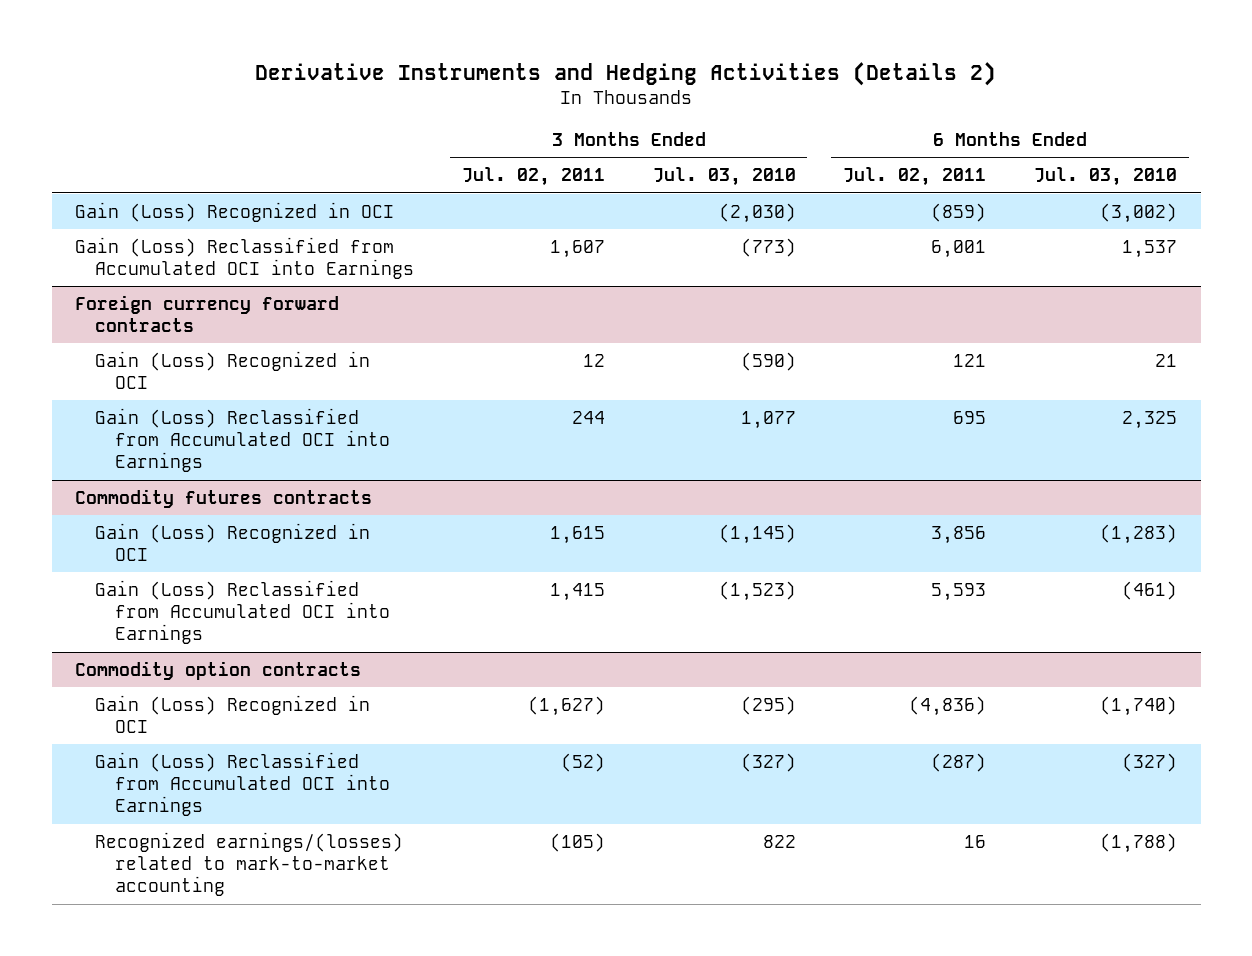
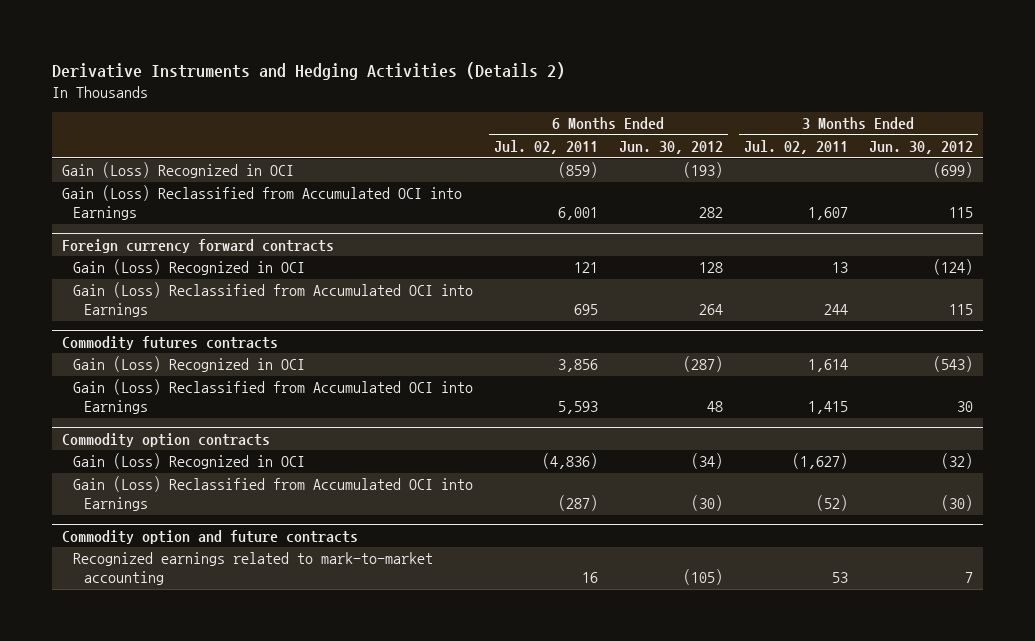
[652,167,796,187] Jul. 03, 2010 -> none
[1034,167,1178,187] Jul. 03, 2010 -> none
none -> [618,141,723,155] Jun. 30, 2012
none -> [868,141,973,155] Jun. 30, 2012
[582,353,605,367] 12 -> [831,262,848,274] 13
[549,525,605,544] 1,615 -> [807,359,848,373] 1,614
none -> [62,529,359,544] Commodity option and future contracts
[95,831,404,897] Recognized earnings/(losses) related to mark-to-market accounting -> [73,552,434,586] Recognized earnings related to mark-to-market accounting
[549,832,605,852] (105) -> [831,572,848,584] 53

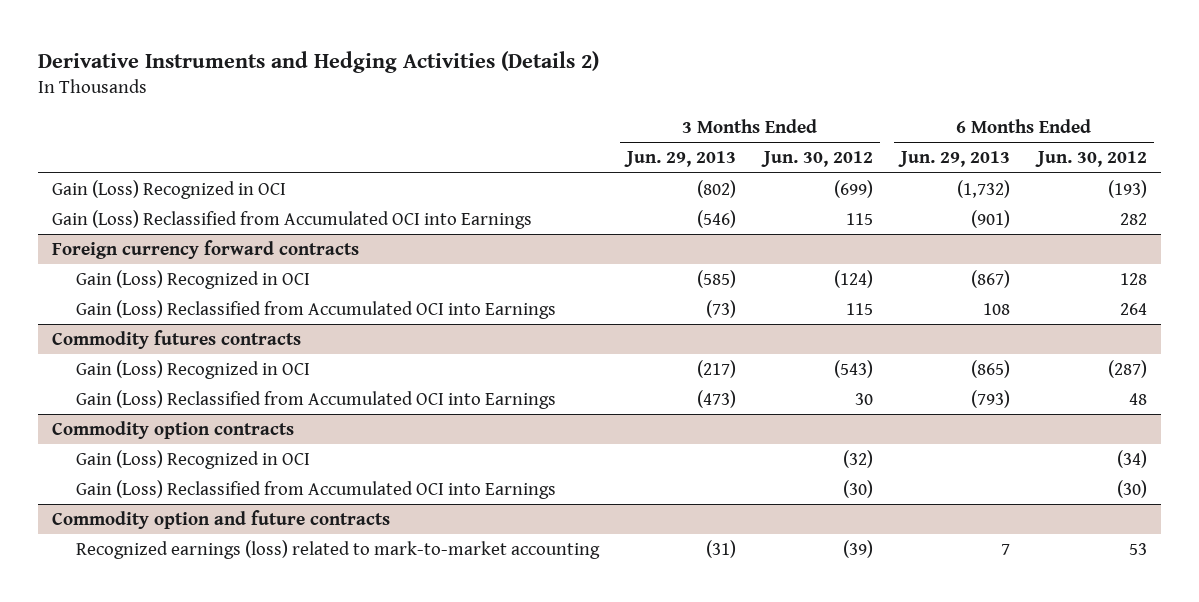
[494,140,599,155] Jul. 02, 2011 -> none
[743,140,848,155] Jul. 02, 2011 -> none
none -> [623,151,736,168] Jun. 29, 2013
none -> [897,151,1010,168] Jun. 29, 2013
[73,552,434,586] Recognized earnings related to mark-to-market accounting -> [75,540,600,560] Recognized earnings (loss) related to mark-to-market accounting
[682,569,723,586] (105) -> [1128,543,1147,556] 53
[964,572,973,584] 7 -> [842,540,873,559] (39)

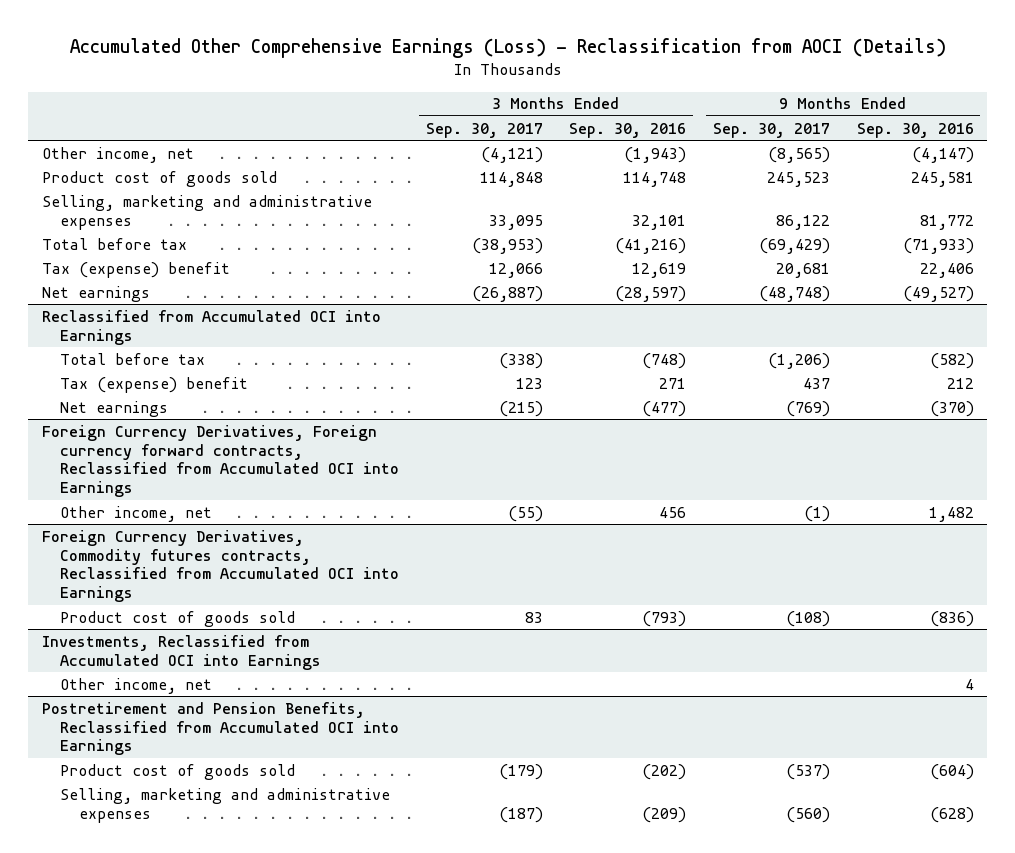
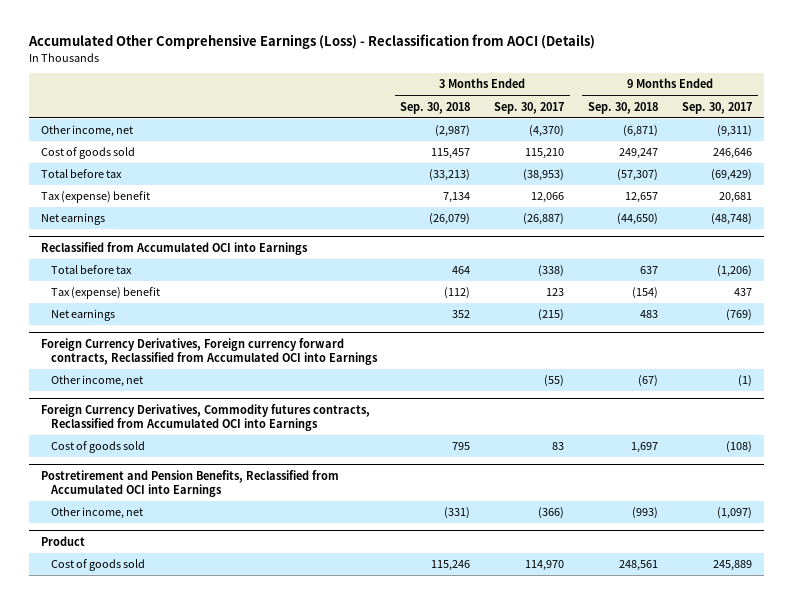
[569,122,687,138] Sep. 30, 2016 -> none
[856,122,974,138] Sep. 30, 2016 -> none
none -> [400,101,471,114] Sep. 30, 2018
none -> [588,101,659,114] Sep. 30, 2018
[41,194,372,230] Selling, marketing and administrative expenses -> none
[480,146,543,163] (4,121) -> [529,125,565,138] (4,370)
[768,146,831,163] (8,565) -> [716,125,752,138] (9,311)
[41,170,277,187] Product cost of goods sold -> [40,147,135,160] Cost of goods sold
[479,171,543,187] 114,848 -> [525,148,565,160] 115,210
[767,171,831,187] 245,523 -> [712,148,752,160] 246,646
[41,634,322,670] Investments, Reclassified from Accumulated OCI into Earnings -> none
[60,677,213,694] Other income, net -> none
[60,610,296,627] Product cost of goods sold -> [50,441,145,454] Cost of goods sold
[60,787,391,823] Selling, marketing and administrative expenses -> none
none -> [50,507,143,520] Other income, net
none -> [40,535,85,546] Product
[60,763,296,780] Product cost of goods sold -> [50,559,145,572] Cost of goods sold
[498,763,543,780] (179) -> [525,560,565,572] 114,970
[786,763,831,780] (537) -> [712,560,752,572] 245,889

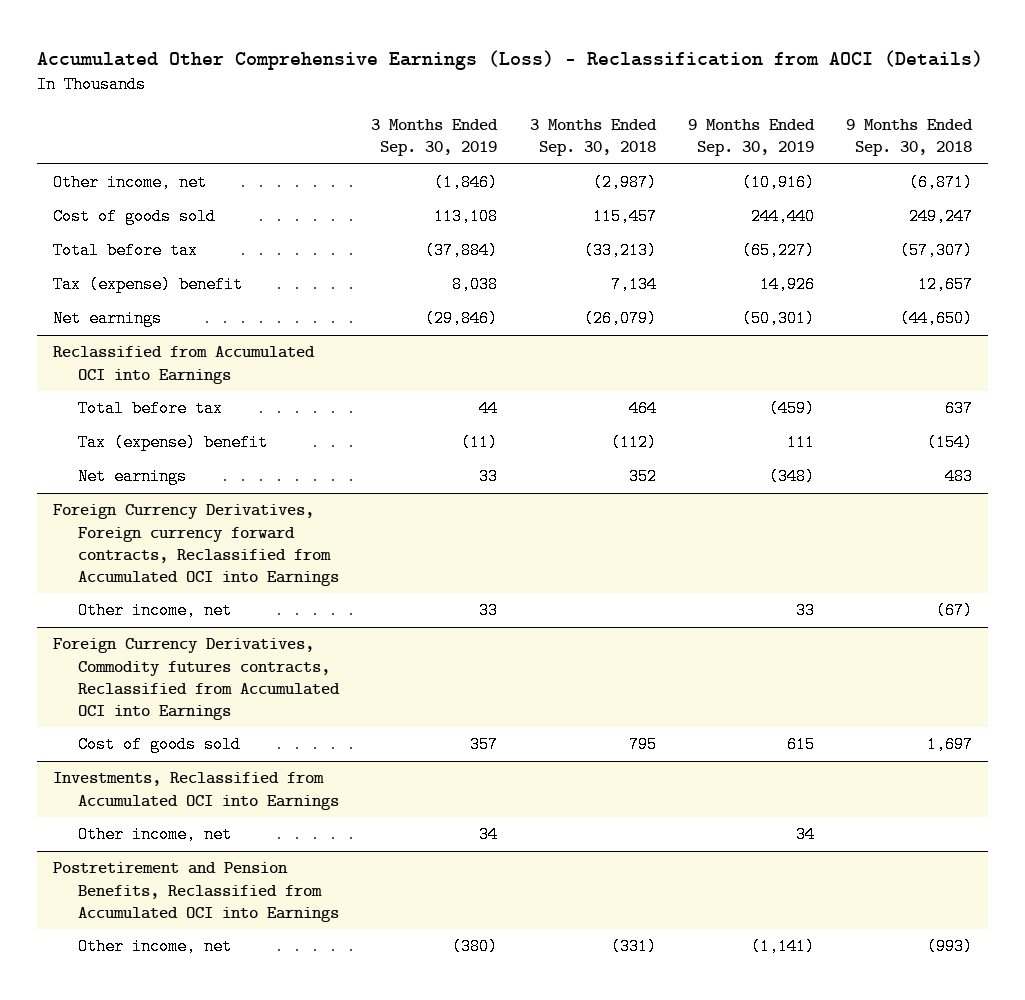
[494,101,565,114] Sep. 30, 2017 -> none
[681,101,752,114] Sep. 30, 2017 -> none
none -> [371,119,499,157] 3 Months Ended Sep. 30, 2019
none -> [687,119,815,157] 9 Months Ended Sep. 30, 2019
none -> [53,772,340,810] Investments, Reclassified from Accumulated OCI into Earnings
none -> [78,826,233,844] Other income, net
[40,535,85,546] Product -> none
[50,559,145,572] Cost of goods sold -> none

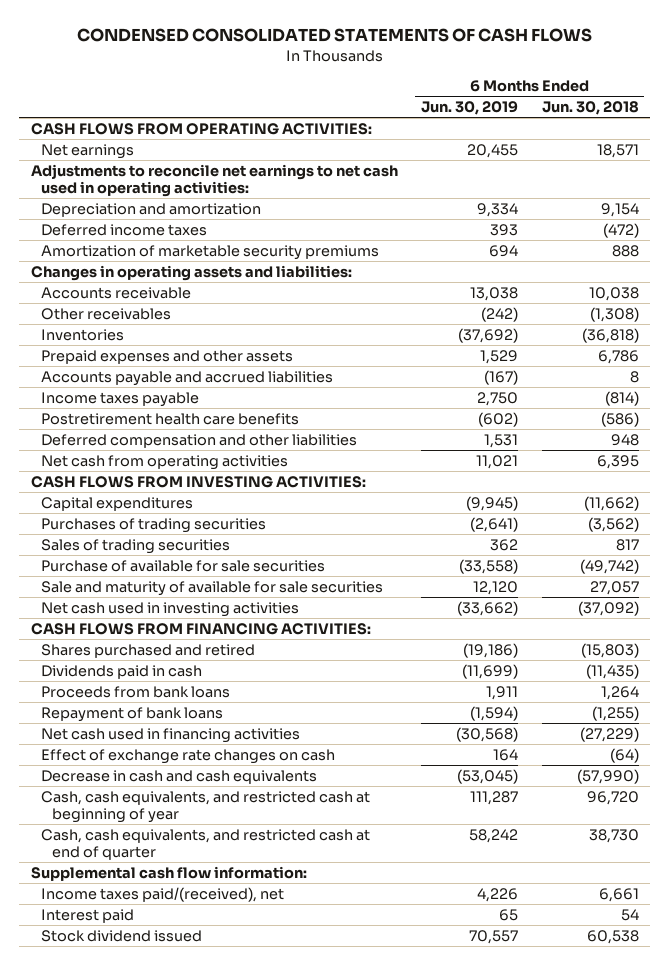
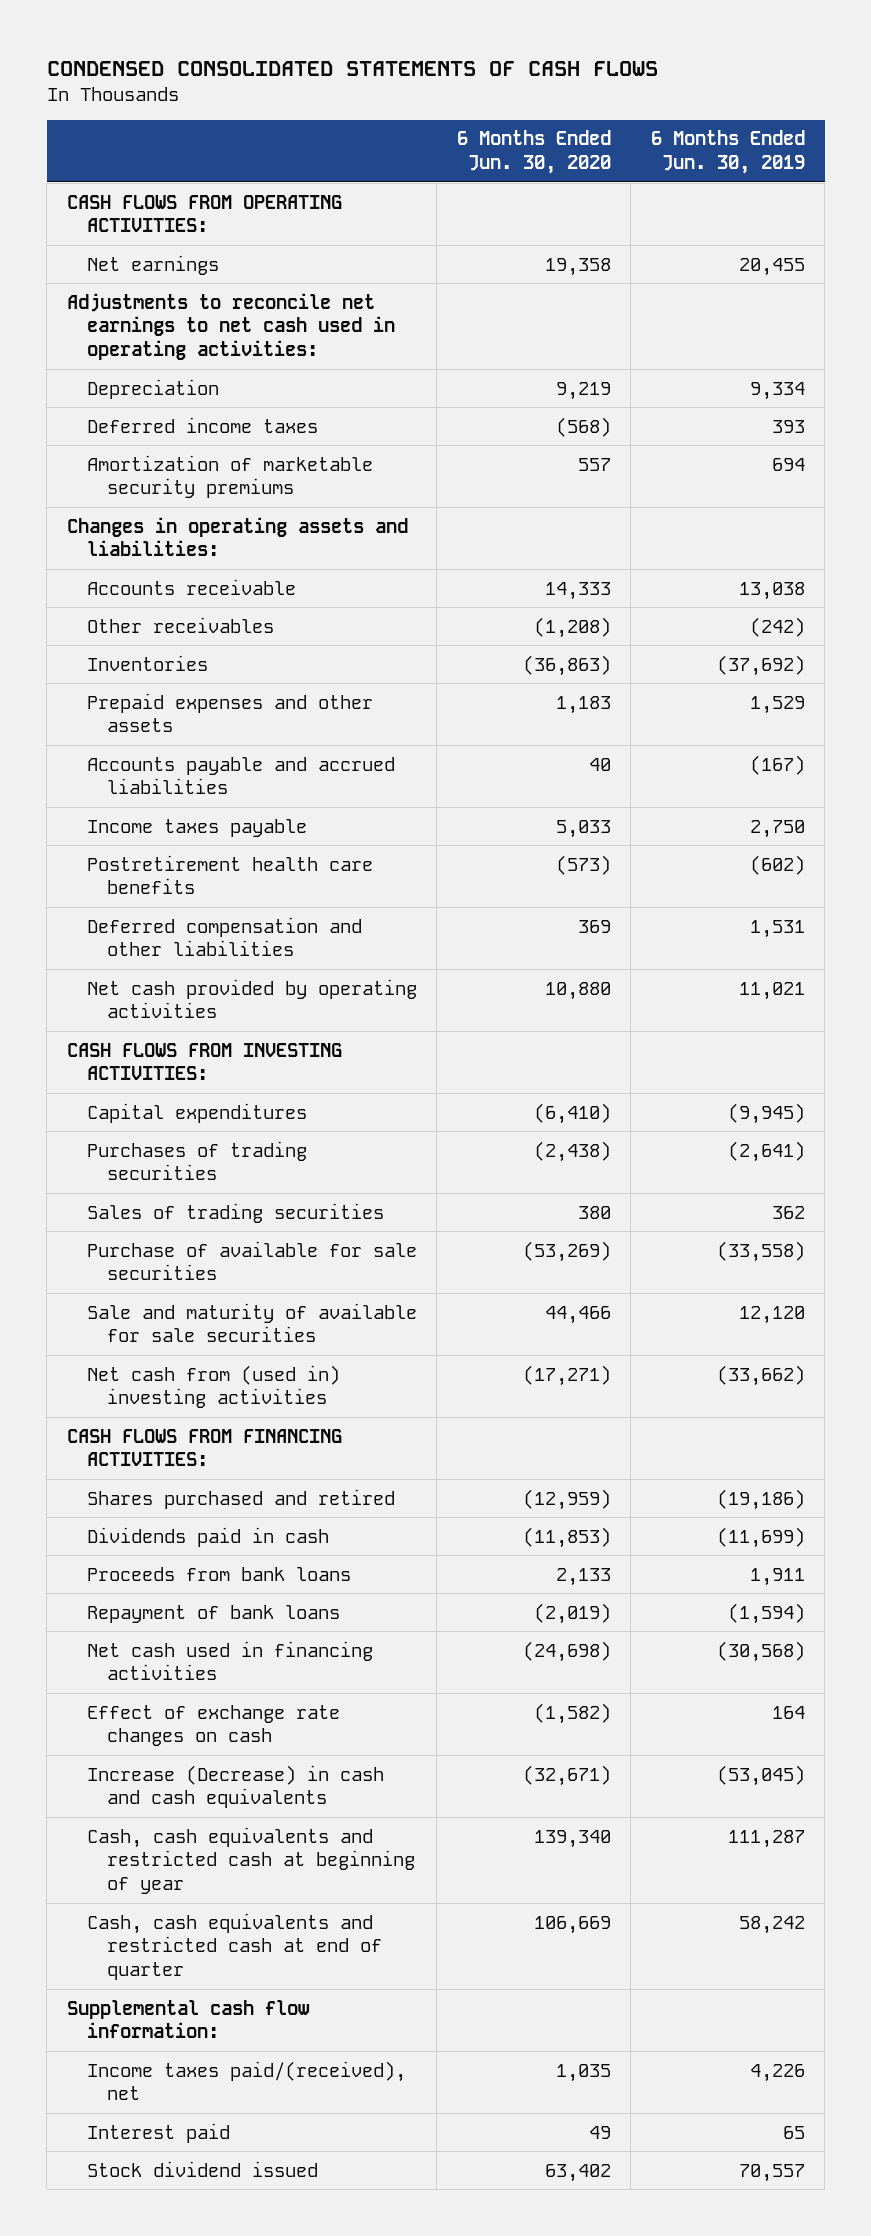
[541,100,639,115] Jun. 30, 2018 -> none
none -> [456,130,611,175] 6 Months Ended Jun. 30, 2020
[41,202,262,217] Depreciation and amortization -> [86,378,219,399] Depreciation
[41,454,289,470] Net cash from operating activities -> [86,978,417,1019] Net cash provided by operating activities
[41,601,300,617] Net cash used in investing activities -> [86,1364,340,1409] Net cash from (used in) investing activities
[41,769,318,784] Decrease in cash and cash equivalents -> [86,1764,384,1809] Increase (Decrease) in cash and cash equivalents
[41,790,371,823] Cash, cash equivalents, and restricted cash at beginning of year -> [86,1826,415,1895] Cash, cash equivalents and restricted cash at beginning of year
[41,828,371,860] Cash, cash equivalents, and restricted cash at end of quarter -> [86,1912,382,1981] Cash, cash equivalents and restricted cash at end of quarter

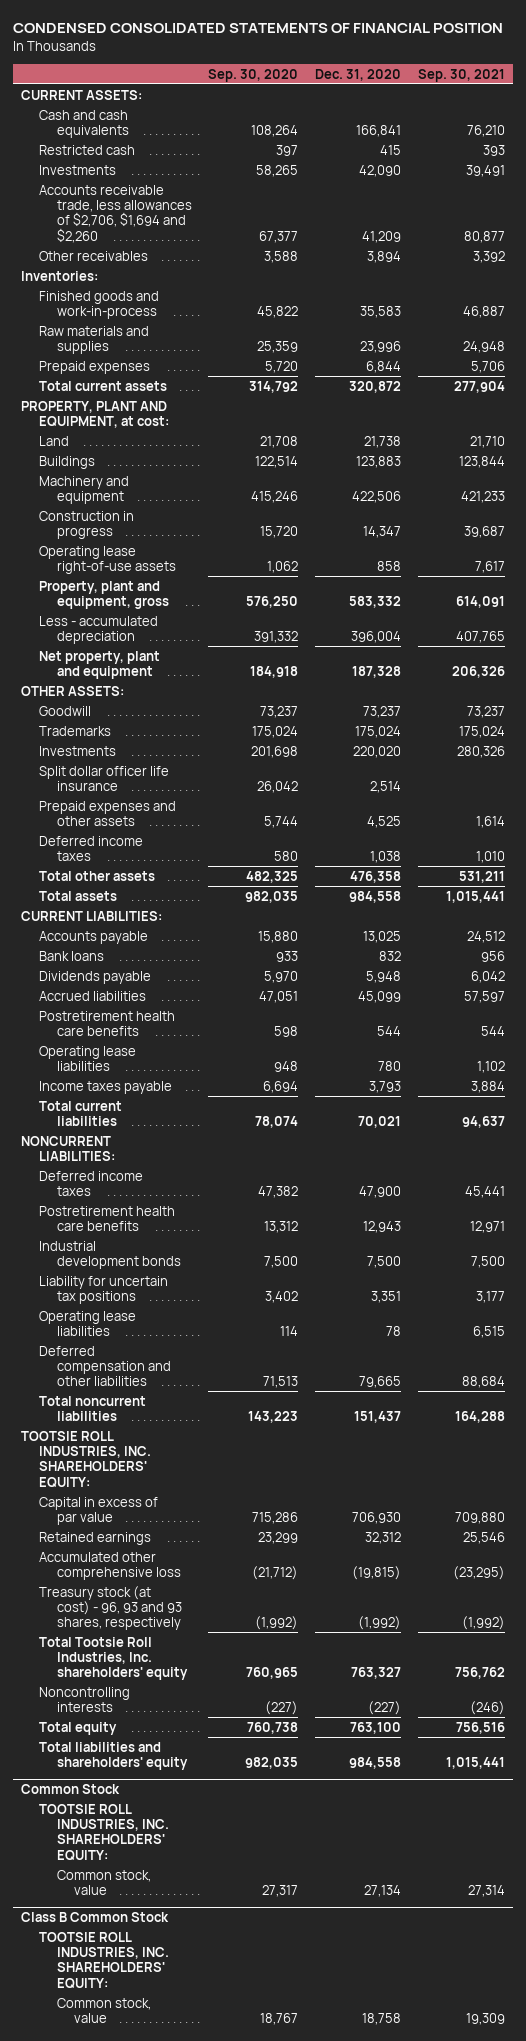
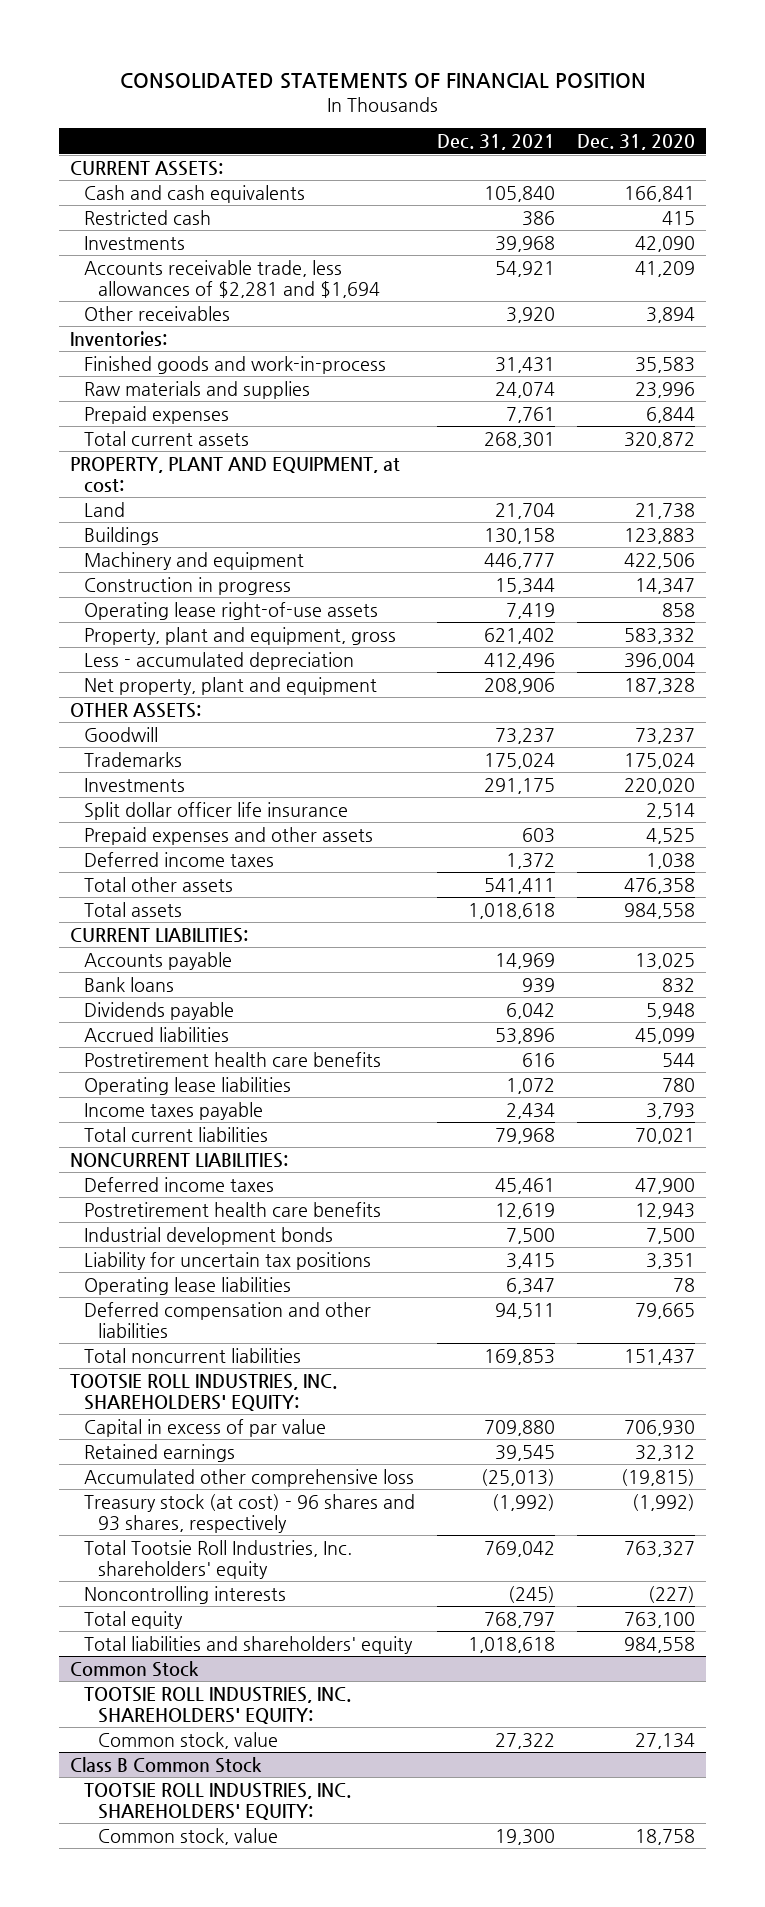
[12,23,503,34] CONDENSED CONSOLIDATED STATEMENTS OF FINANCIAL POSITION -> [119,72,646,89] CONSOLIDATED STATEMENTS OF FINANCIAL POSITION
[208,68,299,82] Sep. 30, 2020 -> none
[417,68,505,82] Sep. 30, 2021 -> none
none -> [437,134,556,151] Dec. 31, 2021
[38,184,192,243] Accounts receivable trade, less allowances of $2,706, $1,694 and $2,260 -> [84,259,381,298] Accounts receivable trade, less allowances of $2,281 and $1,694
[38,1585,182,1631] Treasury stock (at cost) - 96, 93 and 93 shares, respectively -> [84,1493,416,1533] Treasury stock (at cost) - 96 shares and 93 shares, respectively

